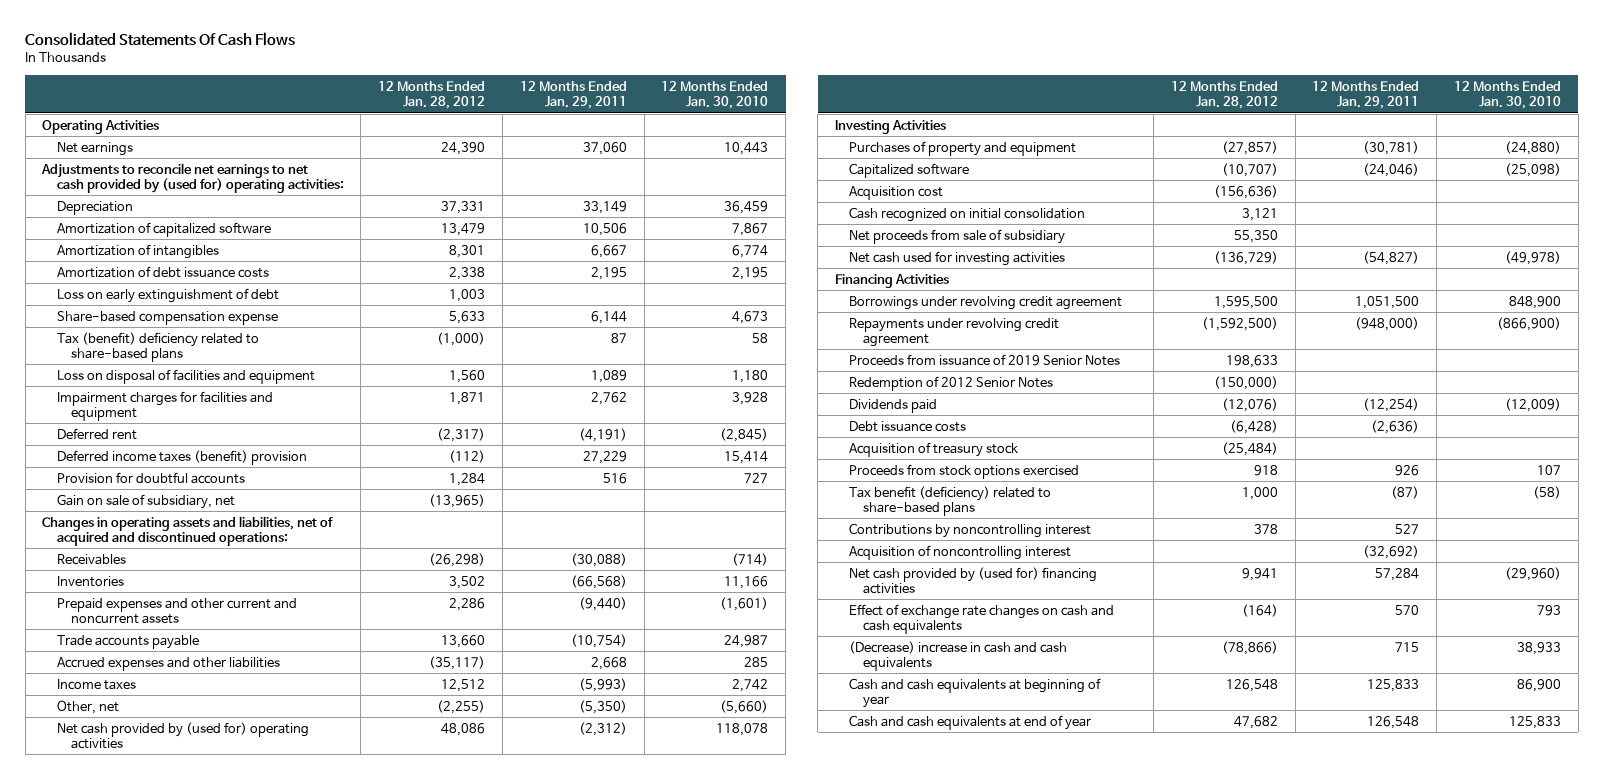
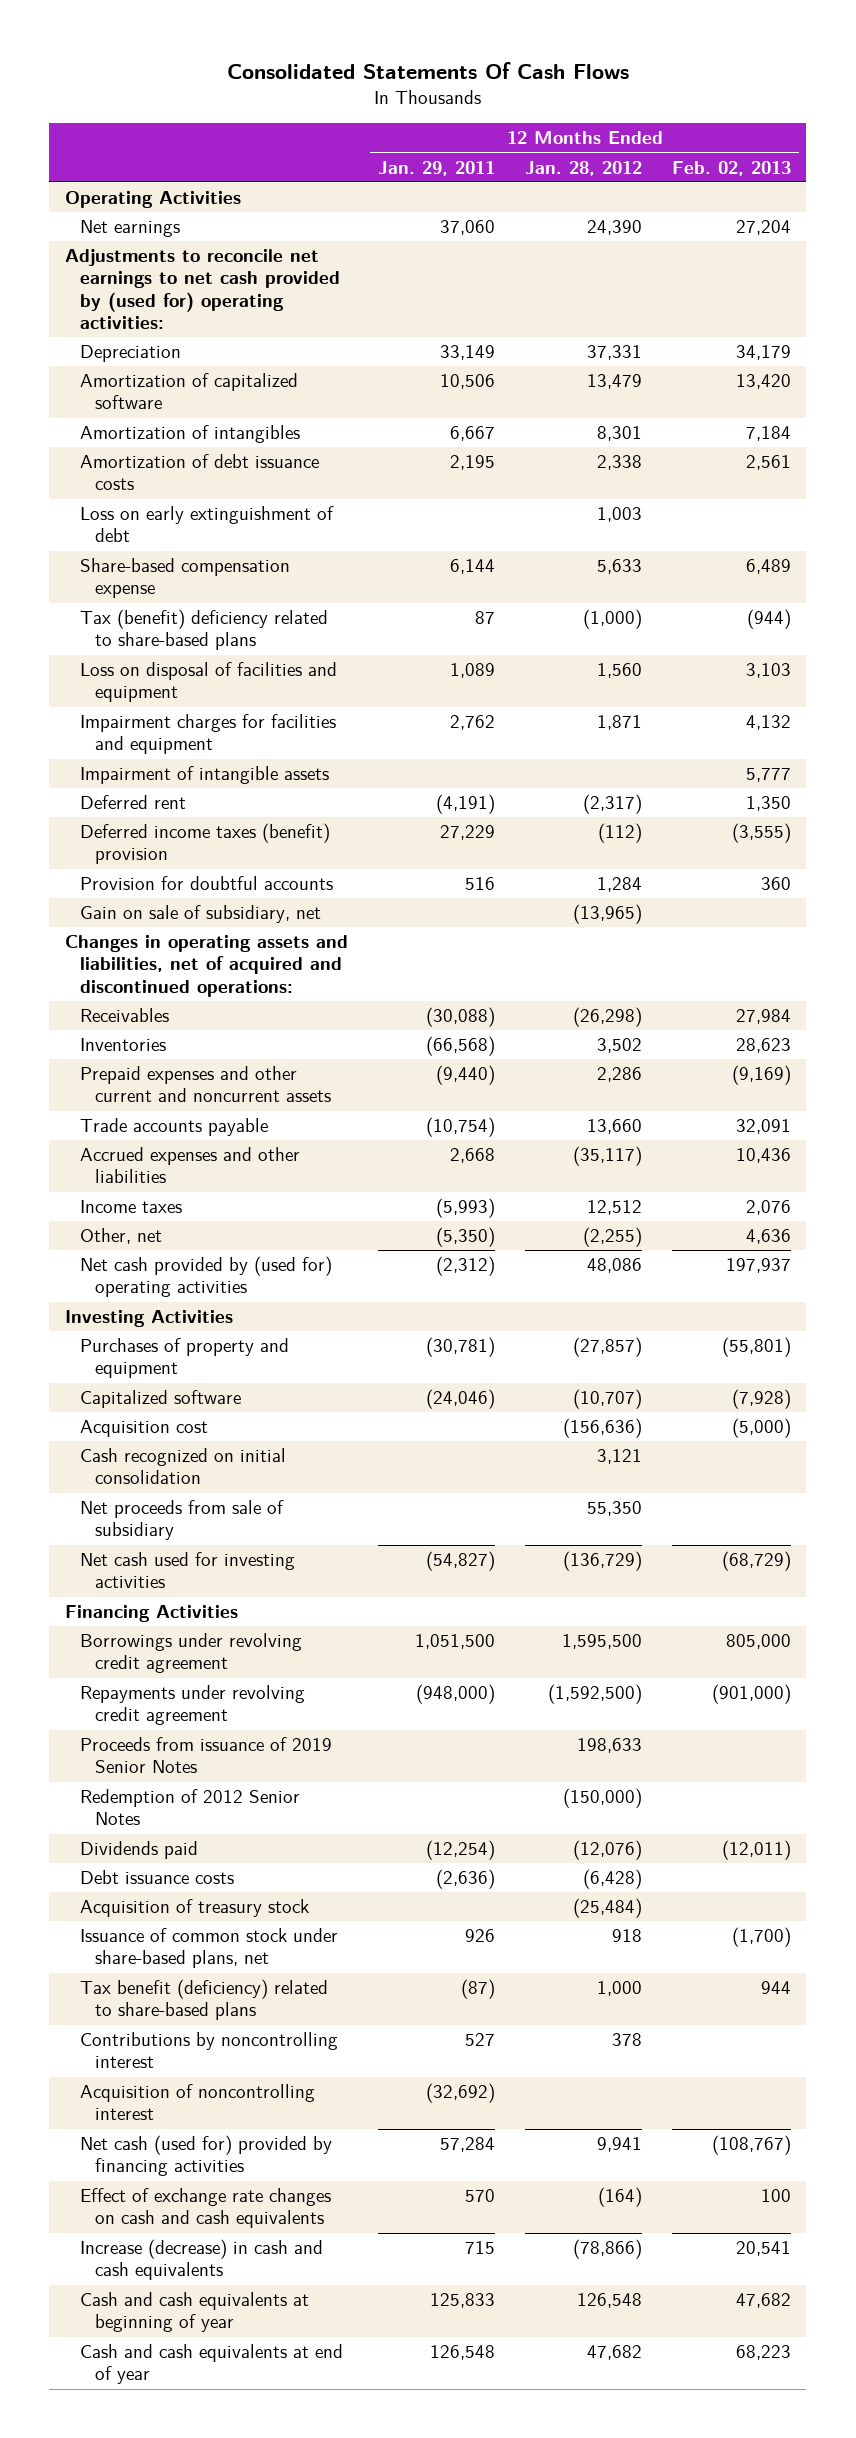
[661,80,769,110] 12 Months Ended Jan. 30, 2010 -> none
none -> [672,160,792,176] Feb. 02, 2013
none -> [79,766,329,785] Impairment of intangible assets
[849,463,1080,479] Proceeds from stock options exercised -> [79,1928,338,1969] Issuance of common stock under share-based plans, net
[849,566,1098,595] Net cash provided by (used for) financing activities -> [79,2135,332,2177] Net cash (used for) provided by financing activities
[849,640,1068,672] (Decrease) increase in cash and cash equivalents -> [79,2239,323,2281] Increase (decrease) in cash and cash equivalents

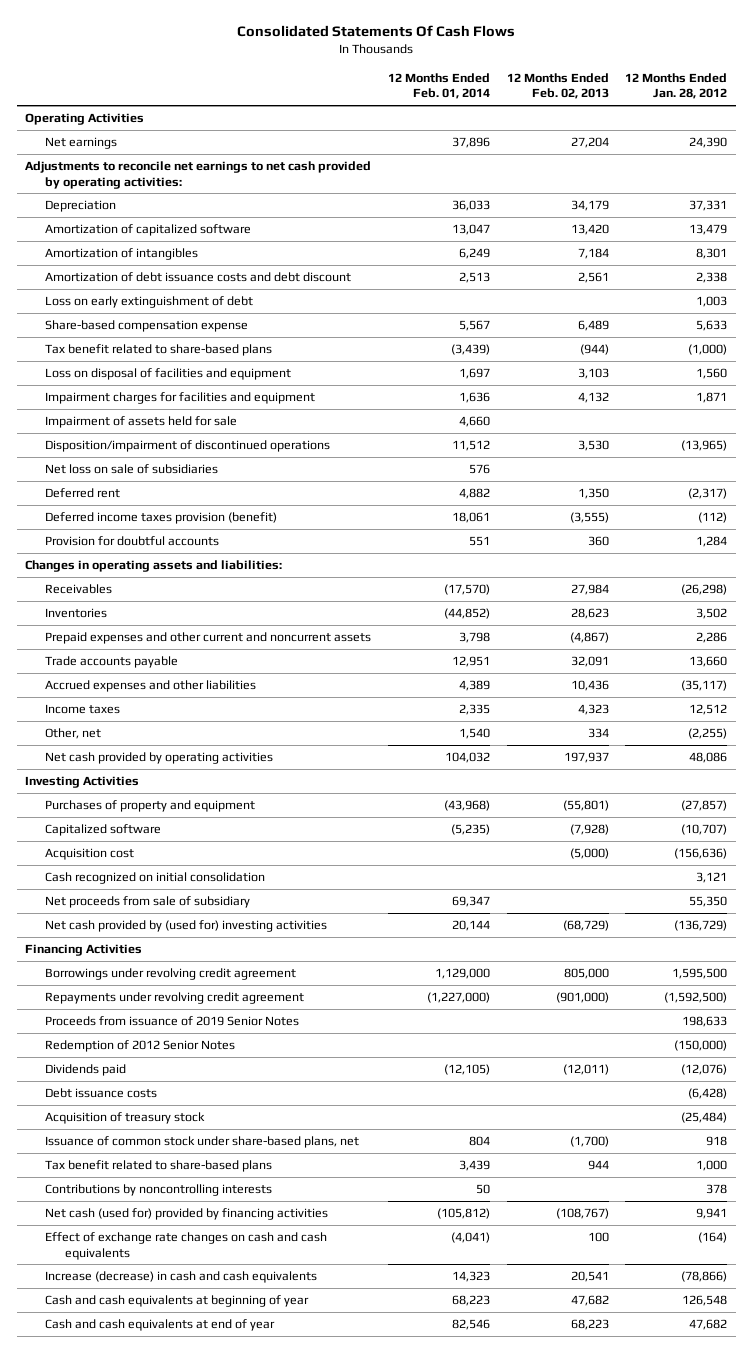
[377,160,495,176] Jan. 29, 2011 -> none
none -> [388,72,491,100] 12 Months Ended Feb. 01, 2014
[64,249,340,329] Adjustments to reconcile net earnings to net cash provided by (used for) operating activities: -> [25,160,372,189] Adjustments to reconcile net earnings to net cash provided by operating activities:
[79,454,319,491] Amortization of debt issuance costs -> [44,271,351,282] Amortization of debt issuance costs and debt discount
[79,609,328,651] Tax (benefit) deficiency related to share-based plans -> [44,343,272,356] Tax benefit related to share-based plans
[79,766,329,785] Impairment of intangible assets -> none
none -> [44,415,237,428] Impairment of assets held for sale
none -> [44,439,330,452] Disposition/impairment of discontinued operations
none -> [44,463,218,474] Net loss on sale of subsidiaries
[79,823,330,865] Deferred income taxes (benefit) provision -> [44,511,277,524] Deferred income taxes provision (benefit)
[79,905,321,924] Gain on sale of subsidiary, net -> none
[64,935,348,997] Changes in operating assets and liabilities, net of acquired and discontinued operations: -> [25,559,283,572] Changes in operating assets and liabilities:
[732,1065,792,1086] (9,169) -> [569,631,609,643] (4,867)
[746,1200,792,1216] 2,076 -> [577,703,609,715] 4,323
[746,1229,792,1245] 4,636 -> [587,727,609,738] 334
[79,1256,332,1298] Net cash provided by (used for) operating activities -> [44,751,273,764] Net cash provided by operating activities
[79,1552,295,1589] Net cash used for investing activities -> [44,919,327,932] Net cash provided by (used for) investing activities
[79,2084,315,2121] Acquisition of noncontrolling interest -> none
[79,1979,328,2021] Tax benefit (deficiency) related to share-based plans -> [44,1159,272,1172] Tax benefit related to share-based plans
[79,2032,338,2069] Contributions by noncontrolling interest -> [44,1183,272,1196] Contributions by noncontrolling interests

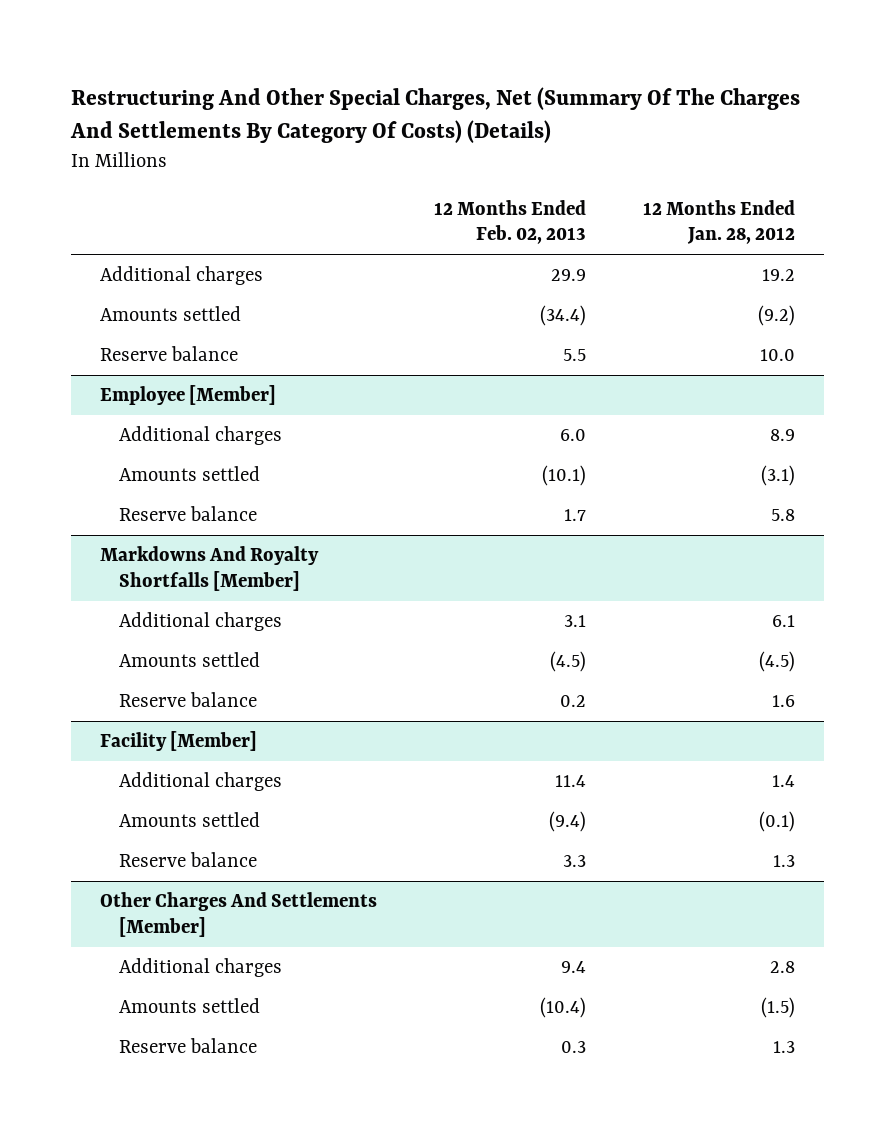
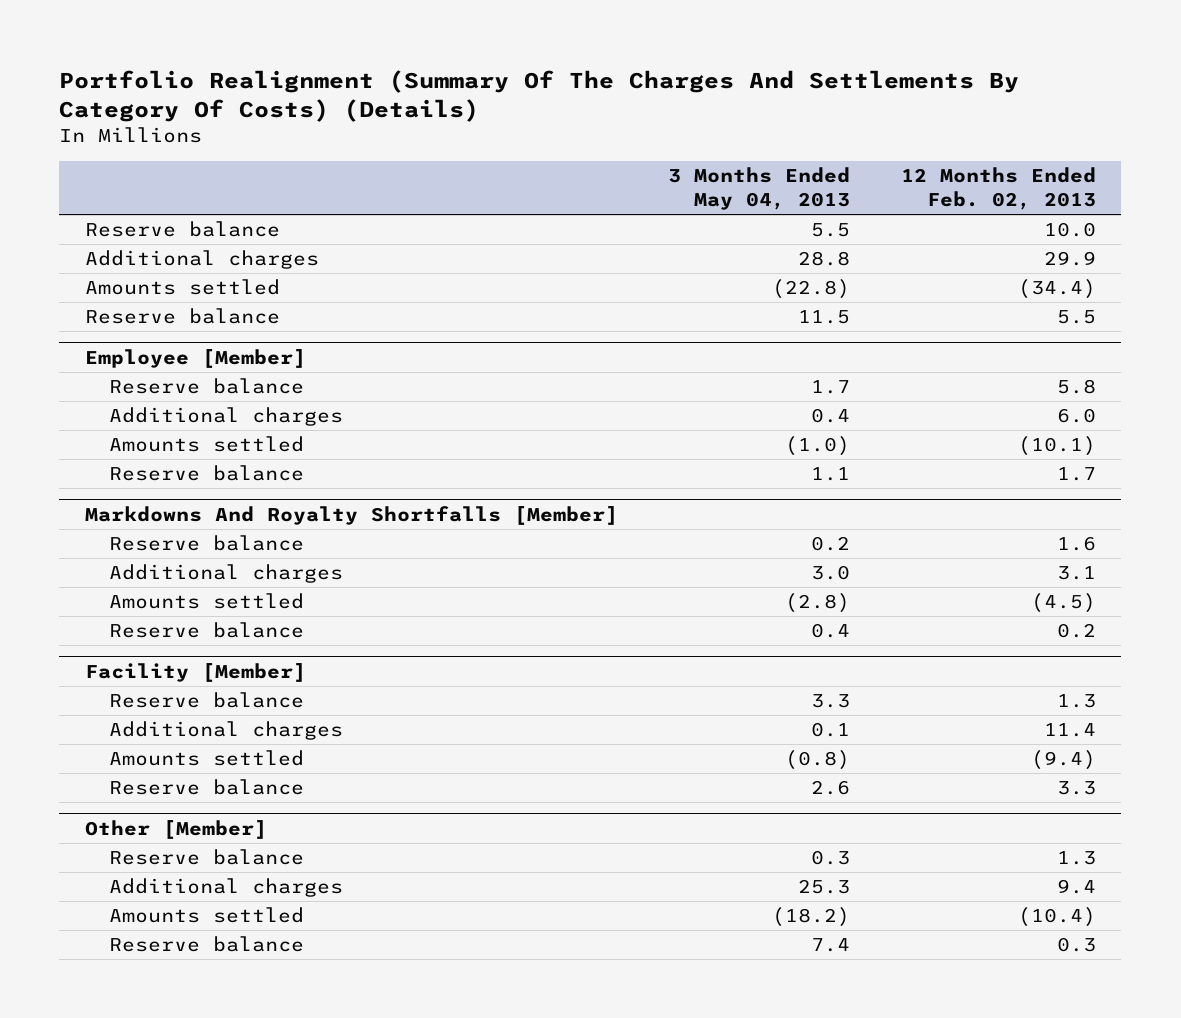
[70,86,801,144] Restructuring And Other Special Charges, Net (Summary Of The Charges And Settlements By Category Of Costs) (Details) -> [59,70,1020,123] Portfolio Realignment (Summary Of The Charges And Settlements By Category Of Costs) (Details)
[643,199,796,245] 12 Months Ended Jan. 28, 2012 -> none
none -> [668,167,851,211] 3 Months Ended May 04, 2013
none -> [84,221,280,238] Reserve balance
none -> [109,378,305,395] Reserve balance
none -> [109,535,305,552] Reserve balance
none -> [109,692,305,709] Reserve balance
[99,892,377,937] Other Charges And Settlements [Member] -> none
none -> [84,820,267,840] Other [Member]
none -> [109,849,305,866] Reserve balance

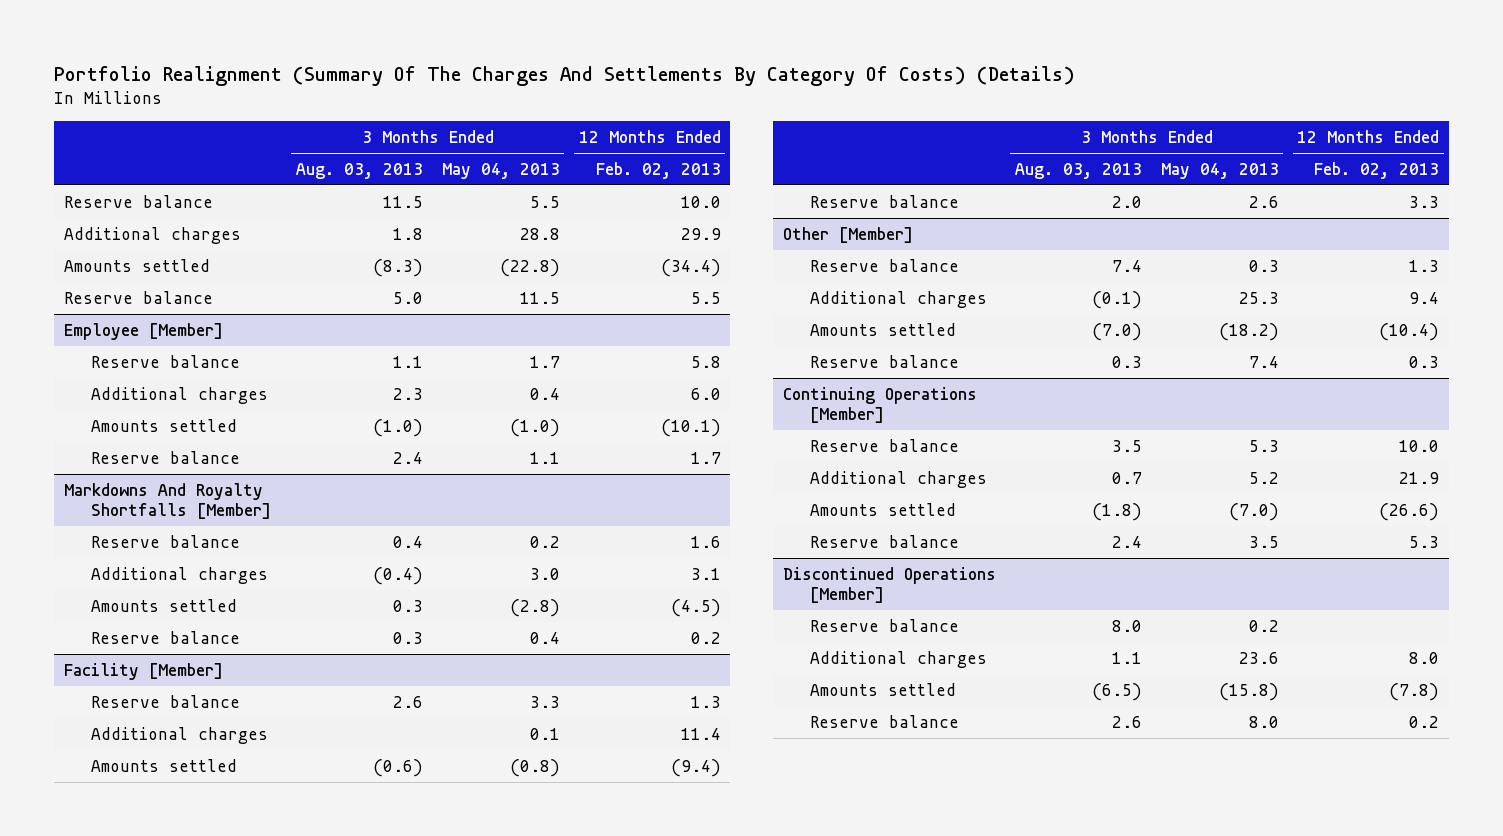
none -> [295,162,423,179] Aug. 03, 2013
none -> [782,386,977,424] Continuing Operations [Member]
none -> [809,438,959,452] Reserve balance
none -> [809,470,987,488] Additional charges
none -> [809,502,956,516] Amounts settled
none -> [809,534,959,548] Reserve balance
none -> [782,566,996,604] Discontinued Operations [Member]
none -> [809,618,959,632] Reserve balance
none -> [809,650,987,668] Additional charges
none -> [809,682,956,696] Amounts settled
none -> [809,714,959,728] Reserve balance

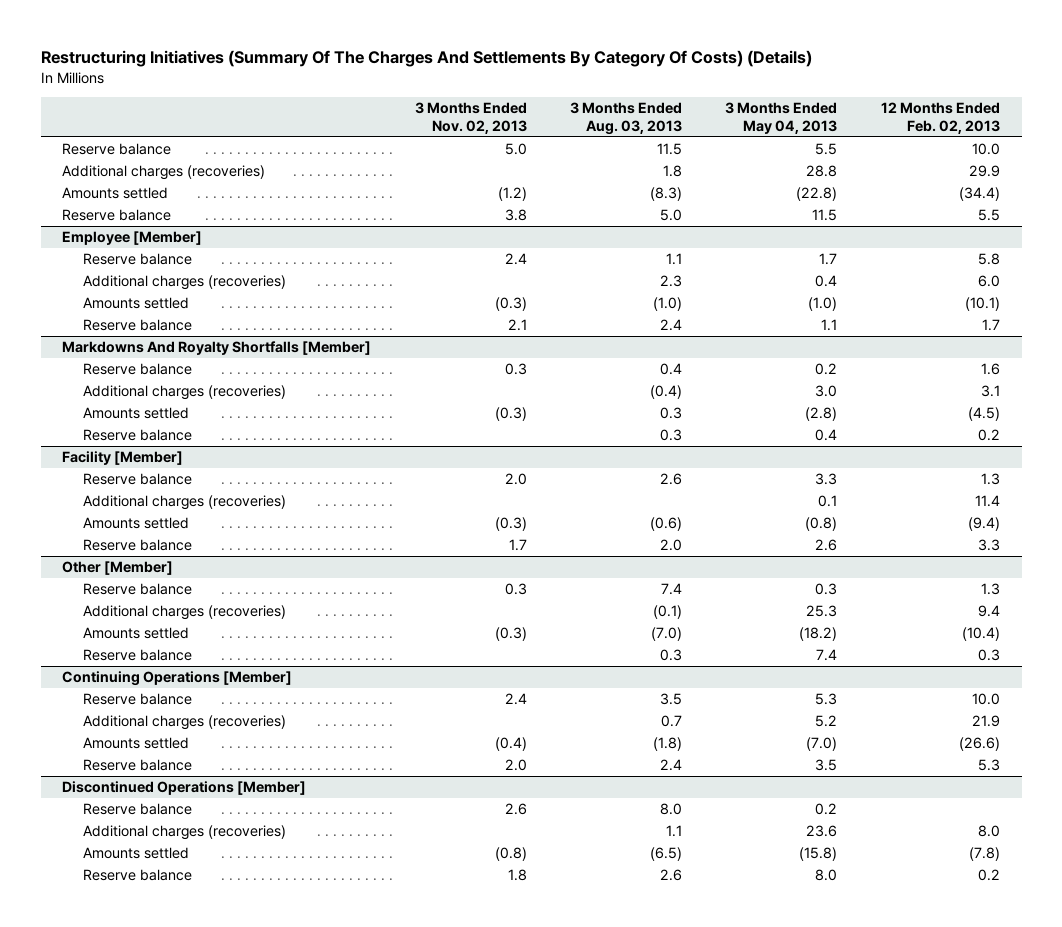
[54,65,1076,86] Portfolio Realignment (Summary Of The Charges And Settlements By Category Of Costs) (Details) -> [40,50,812,68] Restructuring Initiatives (Summary Of The Charges And Settlements By Category Of Costs) (Details)
none -> [414,102,527,135] 3 Months Ended Nov. 02, 2013
[63,226,241,244] Additional charges -> [62,164,266,180] Additional charges (recoveries)
[91,386,269,404] Additional charges -> [82,274,286,290] Additional charges (recoveries)
[91,566,269,584] Additional charges -> [82,384,286,400] Additional charges (recoveries)
[91,726,269,744] Additional charges -> [82,494,286,510] Additional charges (recoveries)
[809,290,987,308] Additional charges -> [82,604,286,620] Additional charges (recoveries)
[809,470,987,488] Additional charges -> [82,714,286,730] Additional charges (recoveries)
[809,650,987,668] Additional charges -> [82,824,286,840] Additional charges (recoveries)

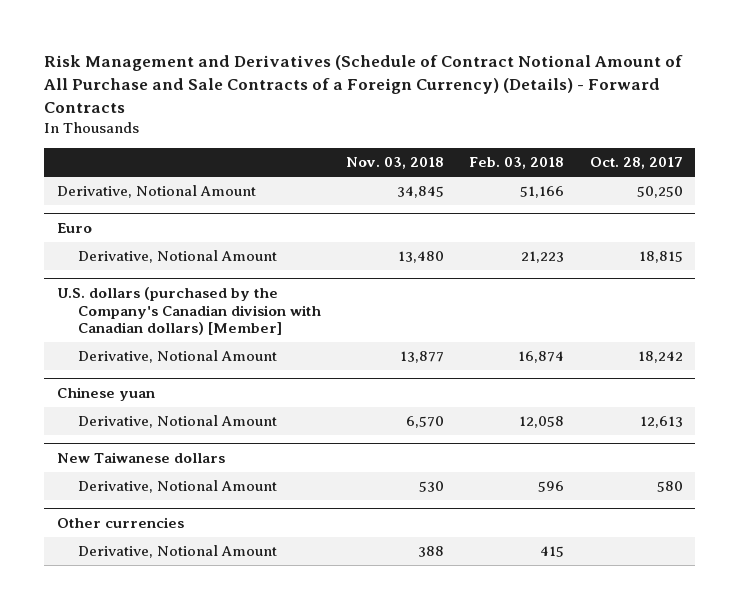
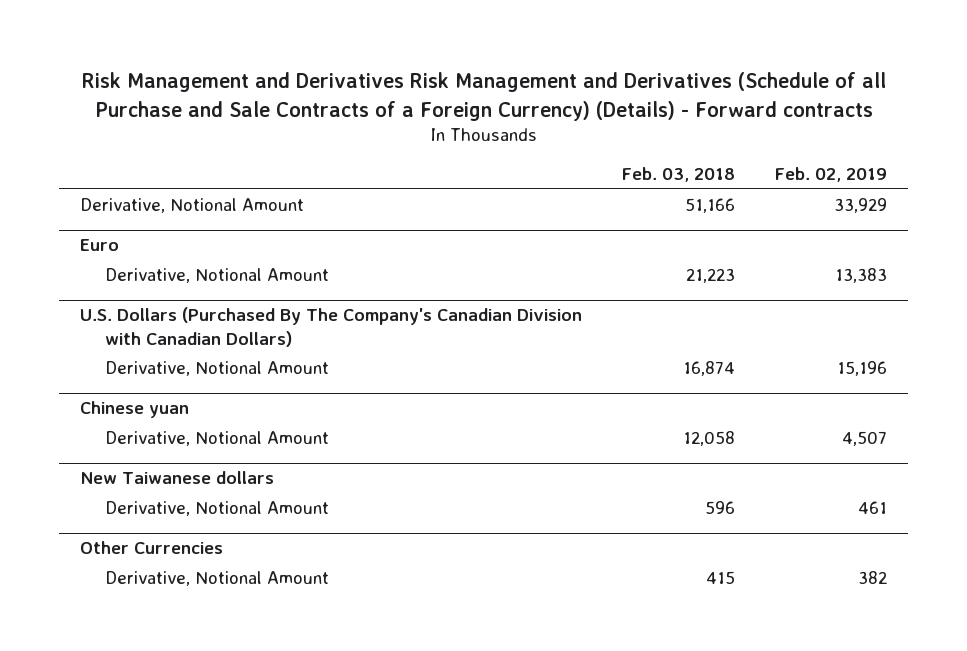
[43,55,684,114] Risk Management and Derivatives (Schedule of Contract Notional Amount of All Purchase and Sale Contracts of a Foreign Currency) (Details) - Forward Contracts -> [81,72,886,121] Risk Management and Derivatives Risk Management and Derivatives (Schedule of all Purchase and Sale Contracts of a Foreign Currency) (Details) - Forward contracts
[345,157,444,170] Nov. 03, 2018 -> none
[589,157,683,170] Oct. 28, 2017 -> none
none -> [775,167,888,183] Feb. 02, 2019
[57,287,321,336] U.S. dollars (purchased by the Company's Canadian division with Canadian dollars) [Member] -> [79,307,582,347] U.S. Dollars (Purchased By The Company's Canadian Division with Canadian Dollars)
[57,517,185,529] Other currencies -> [79,541,223,555] Other Currencies

